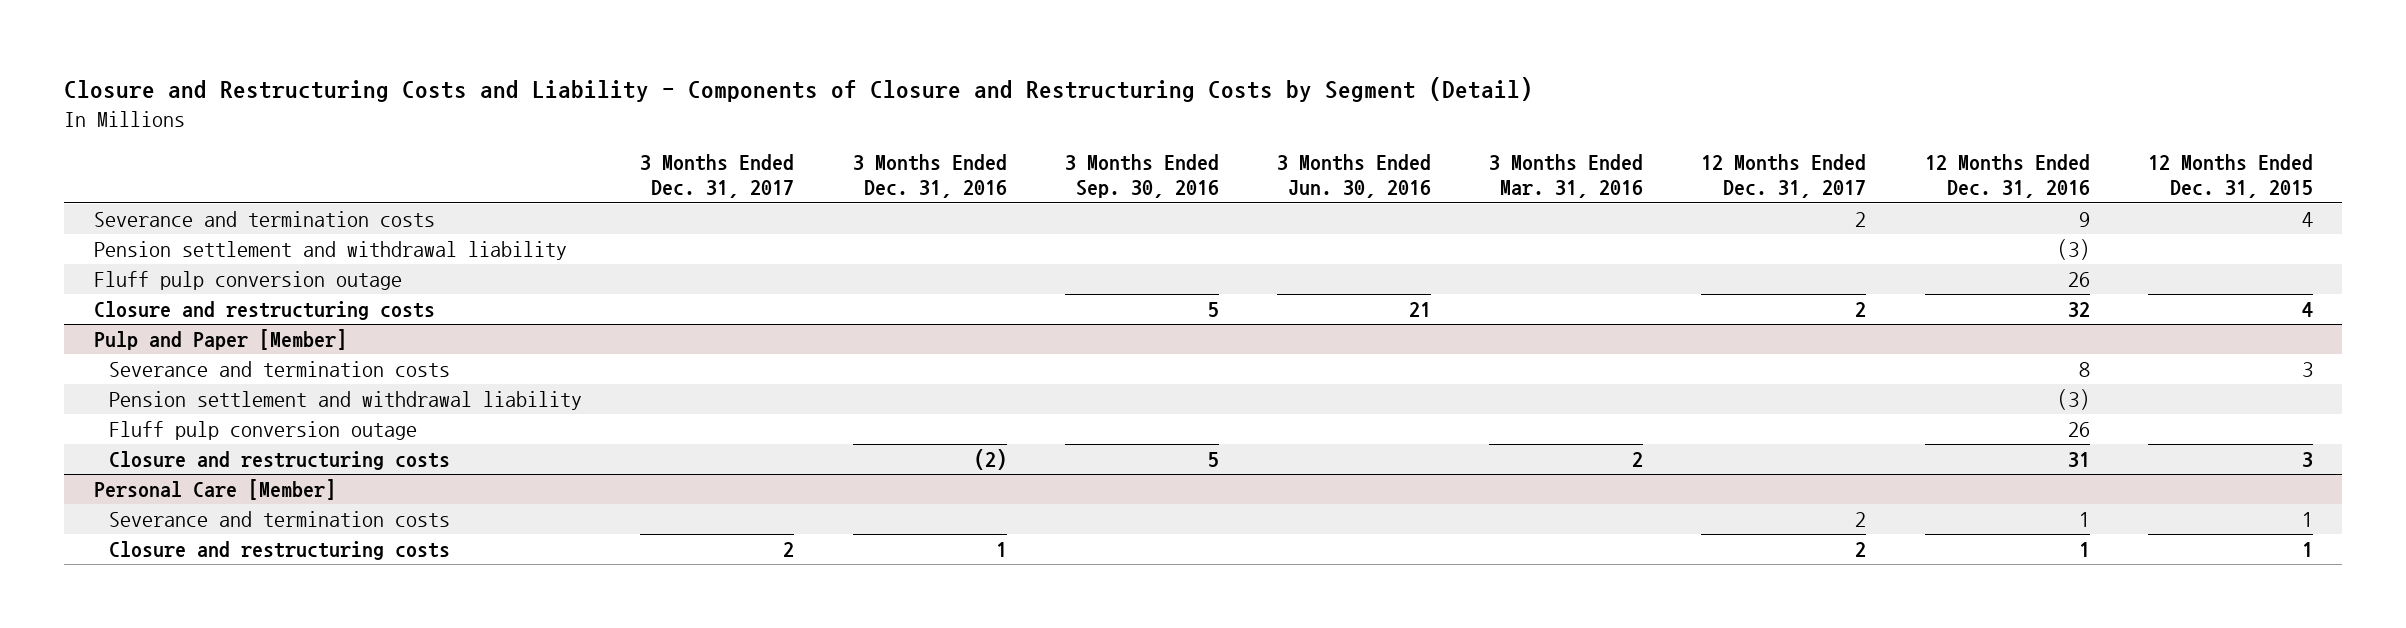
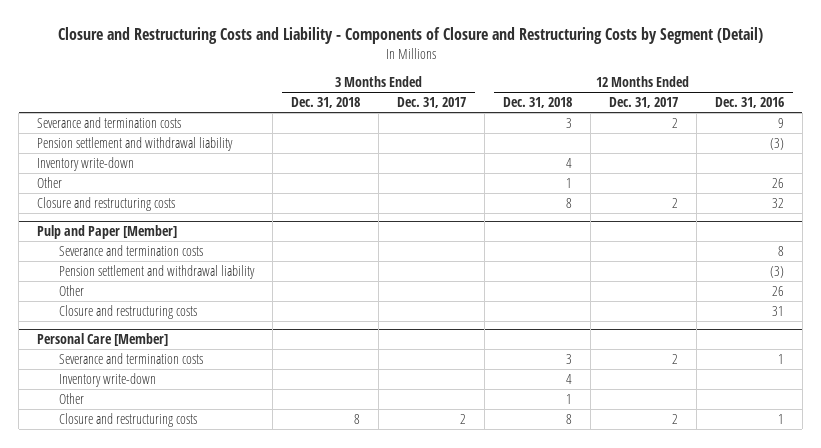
[852,154,1007,199] 3 Months Ended Dec. 31, 2016 -> none
[1064,154,1219,199] 3 Months Ended Sep. 30, 2016 -> none
[1276,154,1431,199] 3 Months Ended Jun. 30, 2016 -> none
[1489,154,1644,199] 3 Months Ended Mar. 31, 2016 -> none
[2147,154,2313,199] 12 Months Ended Dec. 31, 2015 -> none
none -> [291,97,361,109] Dec. 31, 2018
none -> [503,97,573,109] Dec. 31, 2018
none -> [37,156,135,171] Inventory write-down
[93,271,402,291] Fluff pulp conversion outage -> [37,176,63,188] Other
[109,421,418,441] Fluff pulp conversion outage -> [59,284,85,296] Other
none -> [59,372,157,387] Inventory write-down
none -> [59,392,85,404] Other

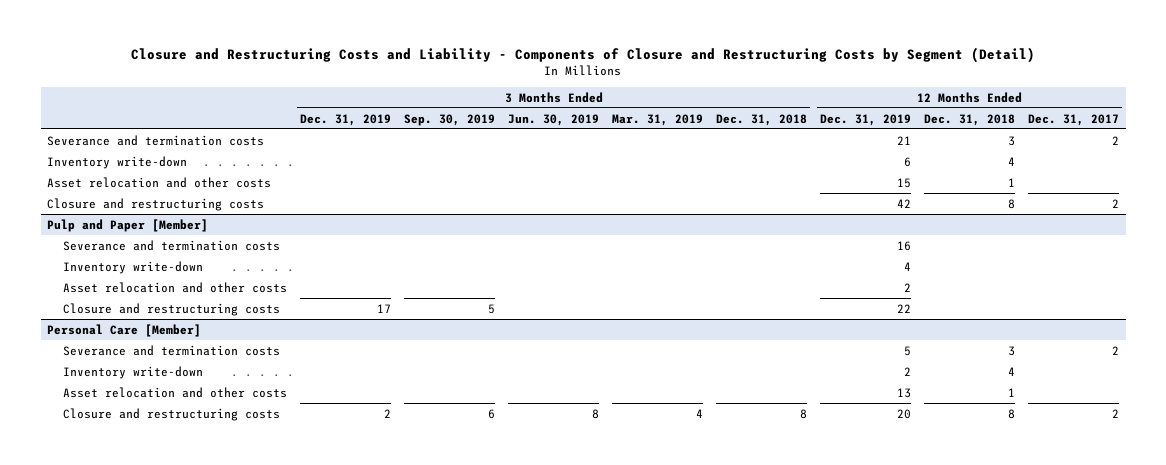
[397,97,467,109] Dec. 31, 2017 -> none
[714,97,784,109] Dec. 31, 2016 -> none
none -> [300,113,392,126] Dec. 31, 2019
none -> [404,113,496,126] Sep. 30, 2019
none -> [508,113,600,126] Jun. 30, 2019
none -> [612,113,704,126] Mar. 31, 2019
none -> [820,113,912,126] Dec. 31, 2019
[37,136,234,151] Pension settlement and withdrawal liability -> none
[37,176,63,188] Other -> [47,176,272,188] Asset relocation and other costs
[59,264,256,279] Pension settlement and withdrawal liability -> none
none -> [63,260,204,274] Inventory write-down
[59,284,85,296] Other -> [63,281,288,293] Asset relocation and other costs
[59,392,85,404] Other -> [63,386,288,398] Asset relocation and other costs

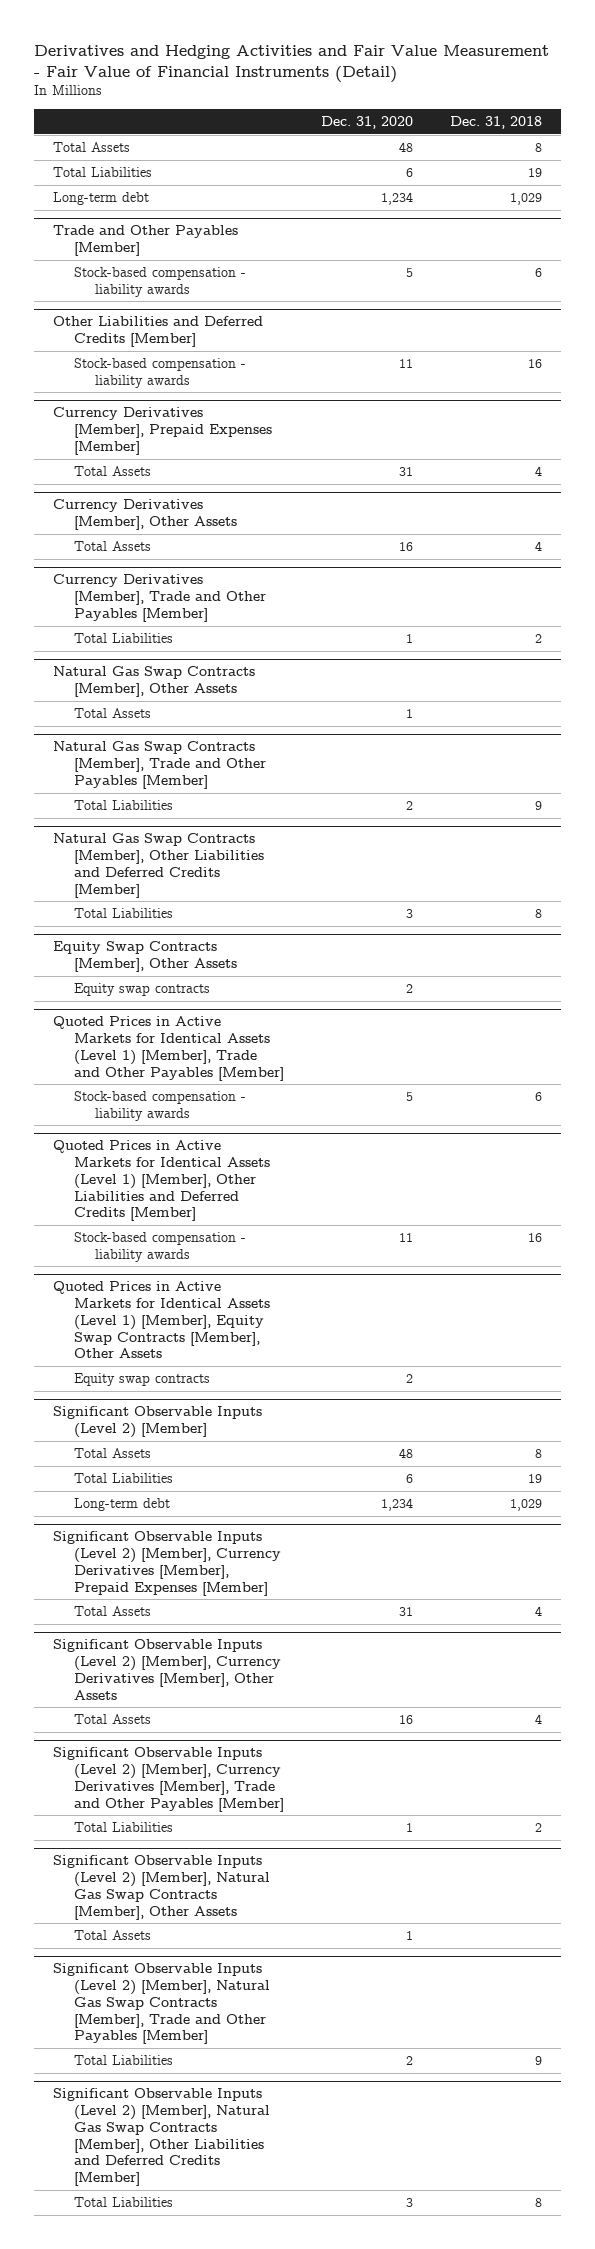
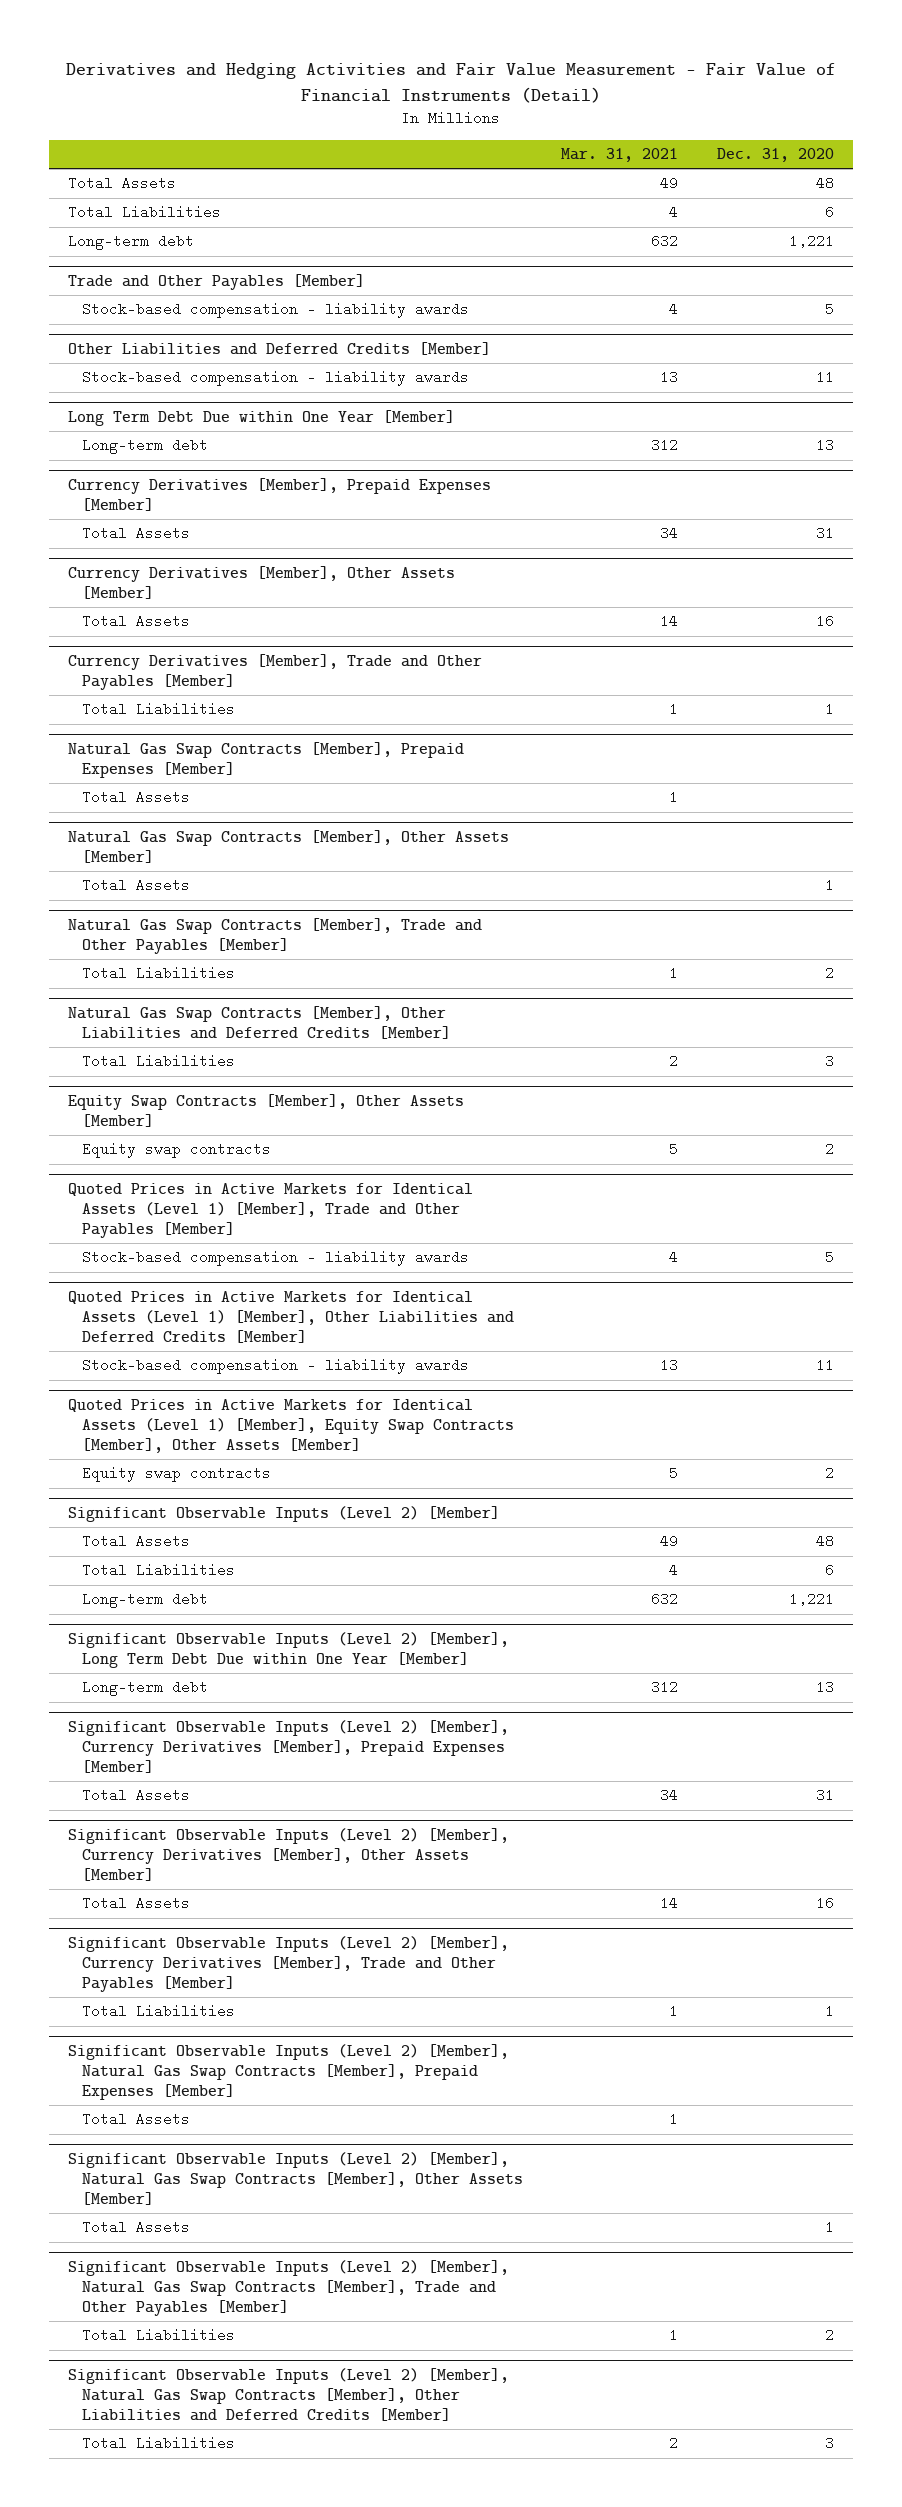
[450,116,543,130] Dec. 31, 2018 -> none
none -> [561,148,679,163] Mar. 31, 2021
[381,192,414,206] 1,234 -> [788,234,834,249] 1,221
none -> [68,409,456,426] Long Term Debt Due within One Year [Member]
none -> [81,438,208,455] Long-term debt
[53,499,237,531] Currency Derivatives [Member], Other Assets -> [68,565,456,599] Currency Derivatives [Member], Other Assets [Member]
none -> [68,741,465,778] Natural Gas Swap Contracts [Member], Prepaid Expenses [Member]
none -> [81,790,190,805] Total Assets
[53,666,256,698] Natural Gas Swap Contracts [Member], Other Assets -> [68,829,510,863] Natural Gas Swap Contracts [Member], Other Assets [Member]
[53,941,237,973] Equity Swap Contracts [Member], Other Assets -> [68,1093,465,1127] Equity Swap Contracts [Member], Other Assets [Member]
[53,1281,270,1359] Quoted Prices in Active Markets for Identical Assets (Level 1) [Member], Equity Swap Contracts [Member], Other Assets -> [68,1398,514,1454] Quoted Prices in Active Markets for Identical Assets (Level 1) [Member], Equity Swap Contracts [Member], Other Assets [Member]
[381,1498,414,1512] 1,234 -> [788,1592,834,1607] 1,221
none -> [68,1631,510,1668] Significant Observable Inputs (Level 2) [Member], Long Term Debt Due within One Year [Member]
none -> [81,1680,208,1697] Long-term debt
[53,1639,281,1700] Significant Observable Inputs (Level 2) [Member], Currency Derivatives [Member], Other Assets -> [68,1827,510,1882] Significant Observable Inputs (Level 2) [Member], Currency Derivatives [Member], Other Assets [Member]
none -> [68,2043,510,2101] Significant Observable Inputs (Level 2) [Member], Natural Gas Swap Contracts [Member], Prepaid Expenses [Member]
none -> [81,2112,190,2127] Total Assets
[53,1855,270,1920] Significant Observable Inputs (Level 2) [Member], Natural Gas Swap Contracts [Member], Other Assets -> [68,2151,523,2206] Significant Observable Inputs (Level 2) [Member], Natural Gas Swap Contracts [Member], Other Assets [Member]

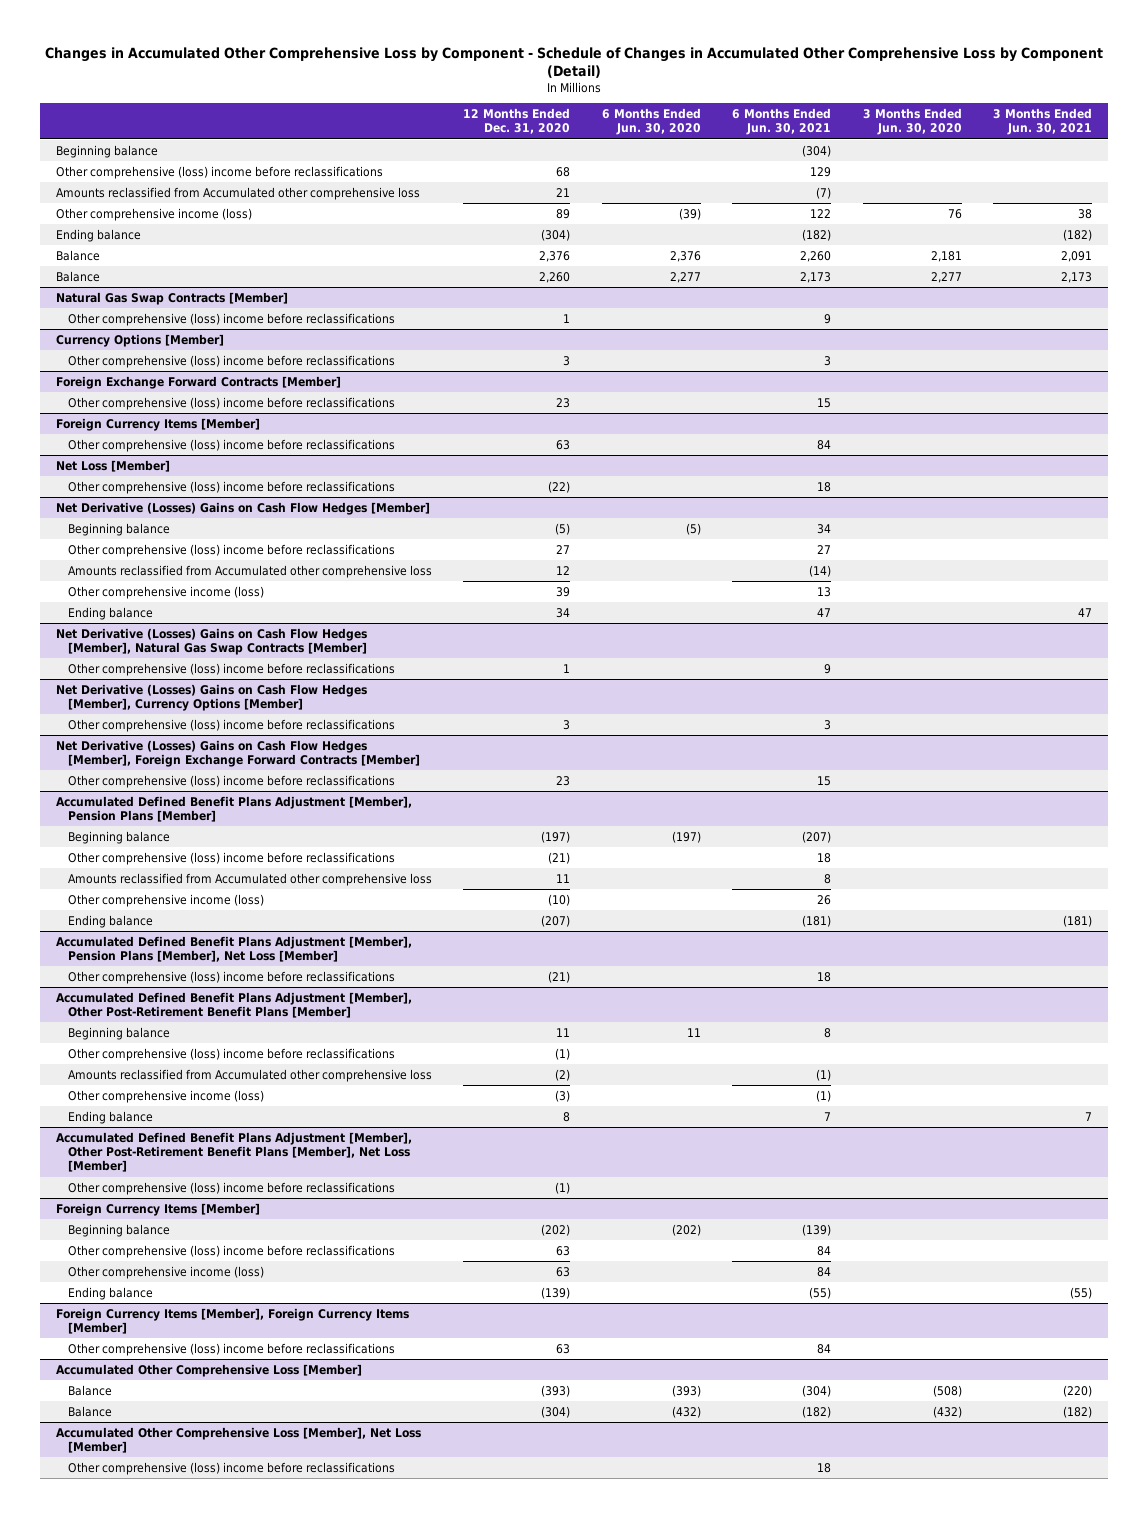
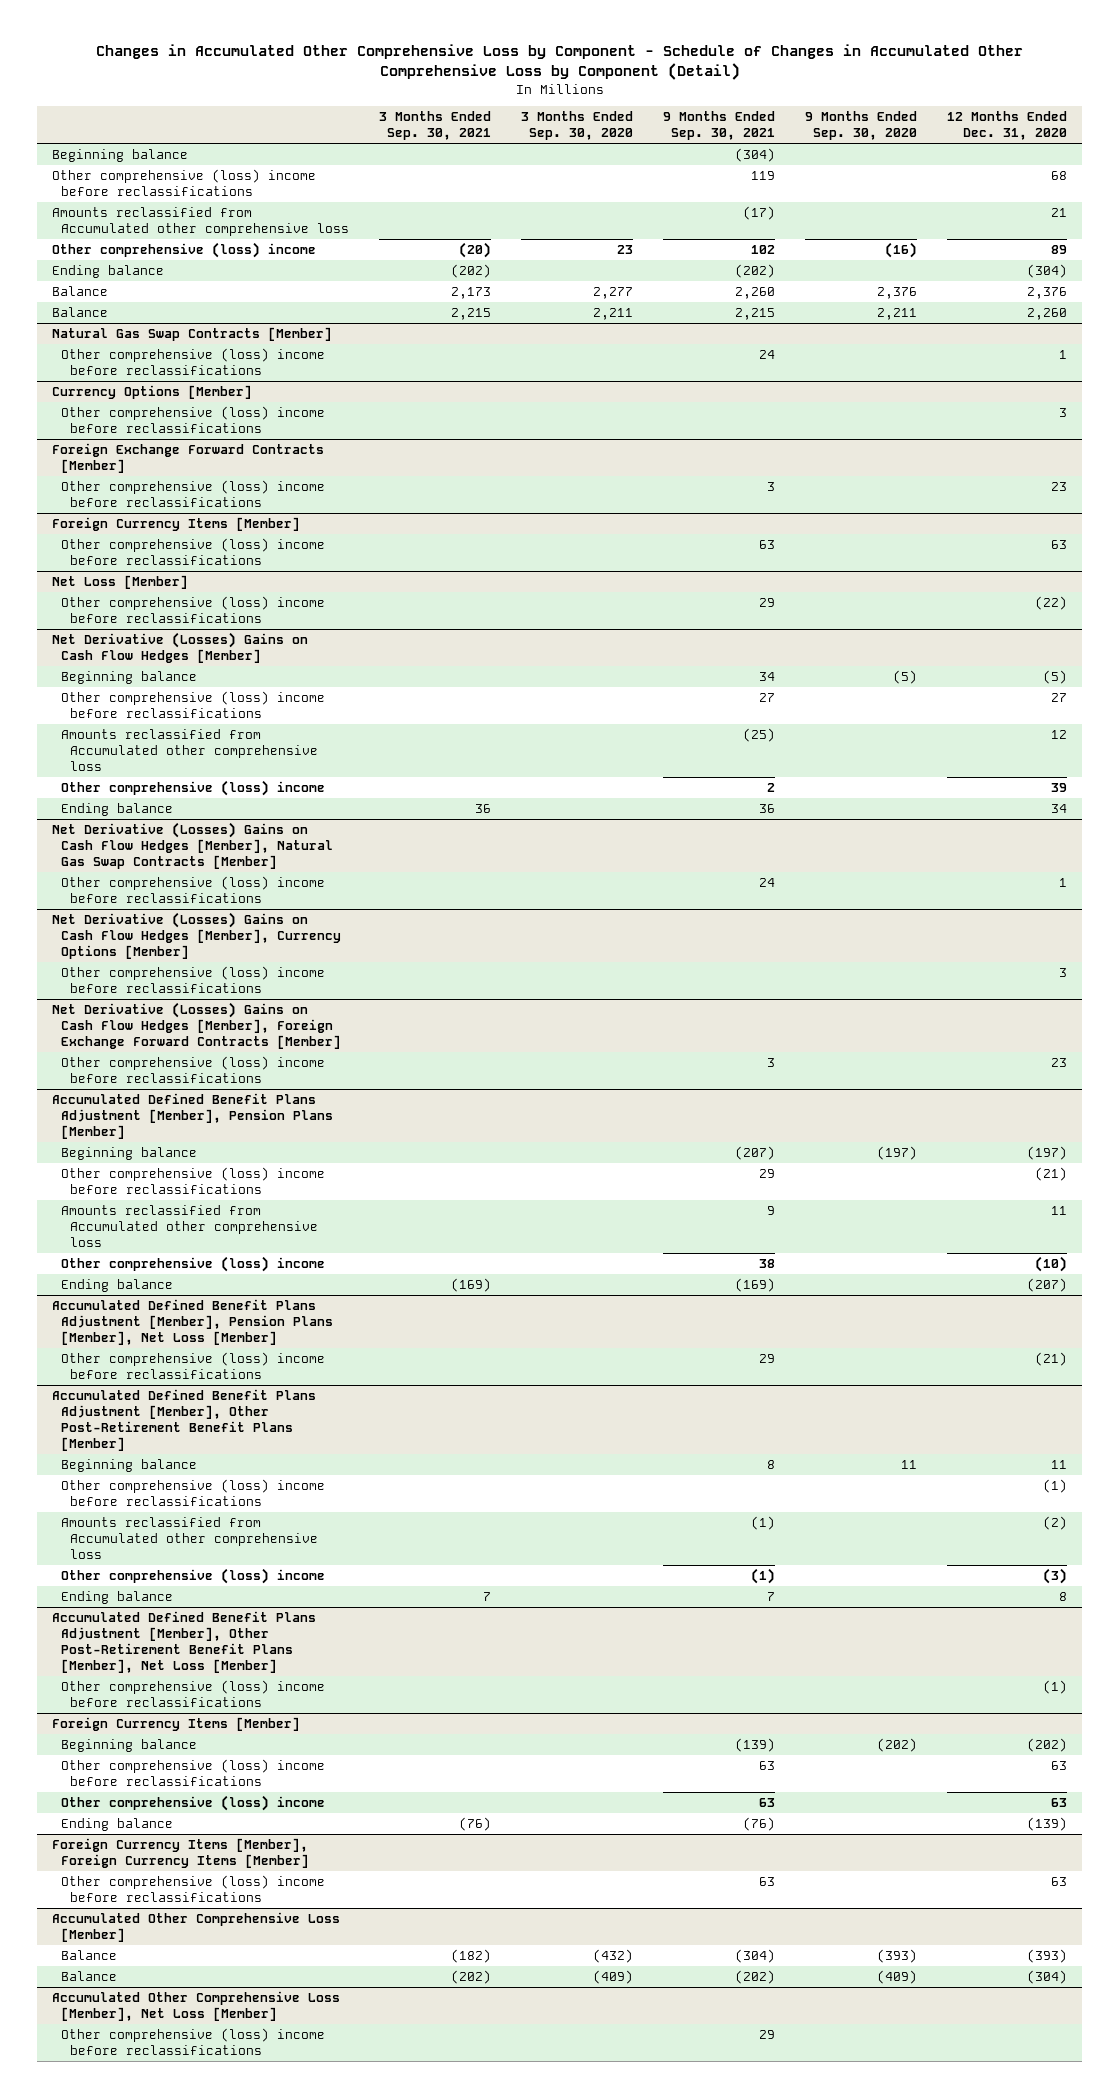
[601,107,701,136] 6 Months Ended Jun. 30, 2020 -> none
[732,107,832,136] 6 Months Ended Jun. 30, 2021 -> none
[862,107,962,136] 3 Months Ended Jun. 30, 2020 -> none
[992,107,1092,136] 3 Months Ended Jun. 30, 2021 -> none
none -> [378,111,491,141] 3 Months Ended Sep. 30, 2021
none -> [521,111,634,141] 3 Months Ended Sep. 30, 2020
none -> [663,111,776,141] 9 Months Ended Sep. 30, 2021
none -> [805,111,918,141] 9 Months Ended Sep. 30, 2020
[55,207,252,221] Other comprehensive income (loss) -> [51,242,316,259] Other comprehensive (loss) income
[67,585,264,599] Other comprehensive income (loss) -> [60,780,325,797] Other comprehensive (loss) income
[67,893,264,907] Other comprehensive income (loss) -> [60,1256,325,1273] Other comprehensive (loss) income
[67,1089,264,1103] Other comprehensive income (loss) -> [60,1568,325,1585] Other comprehensive (loss) income
[67,1265,264,1279] Other comprehensive income (loss) -> [60,1795,325,1812] Other comprehensive (loss) income

